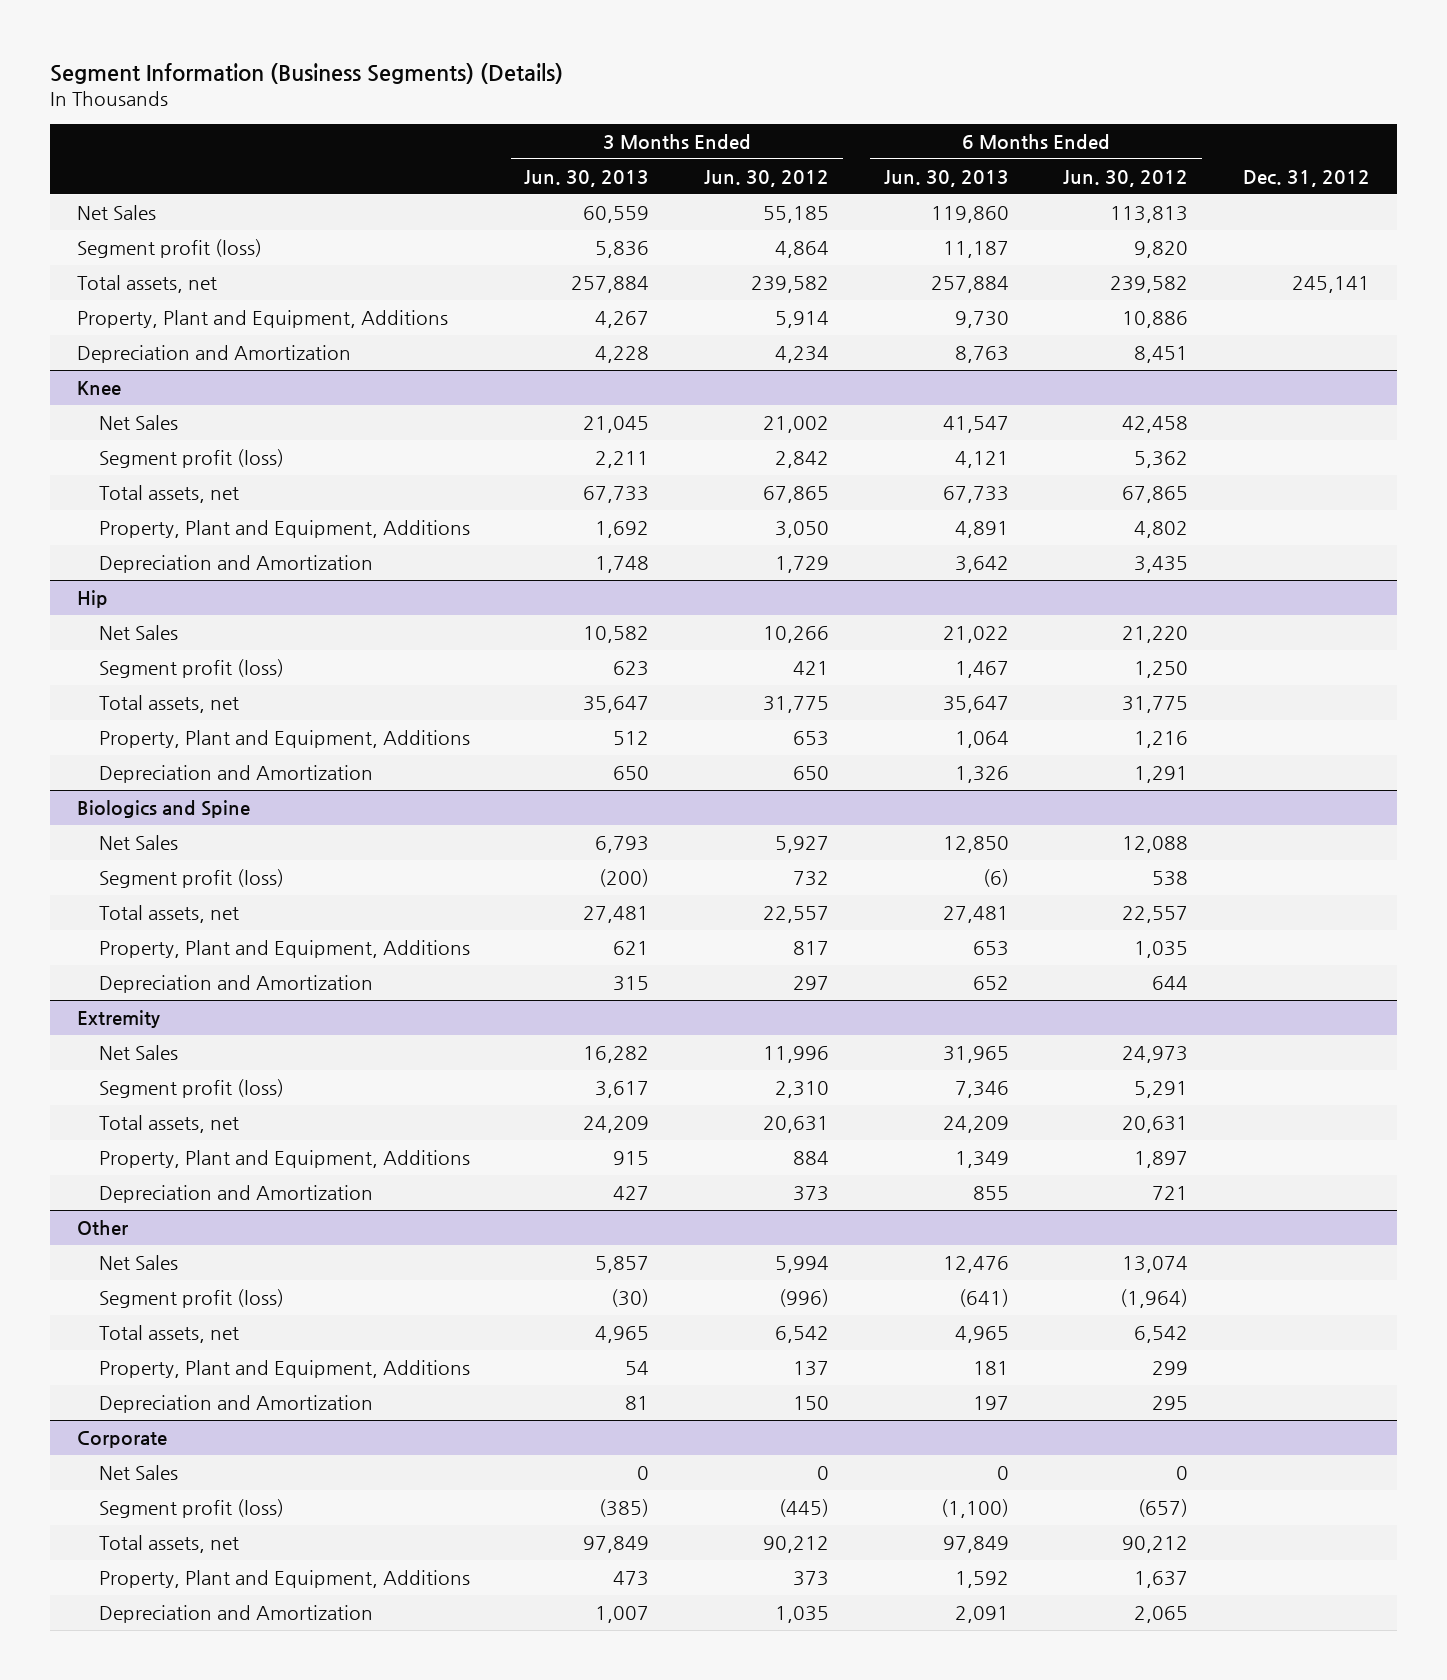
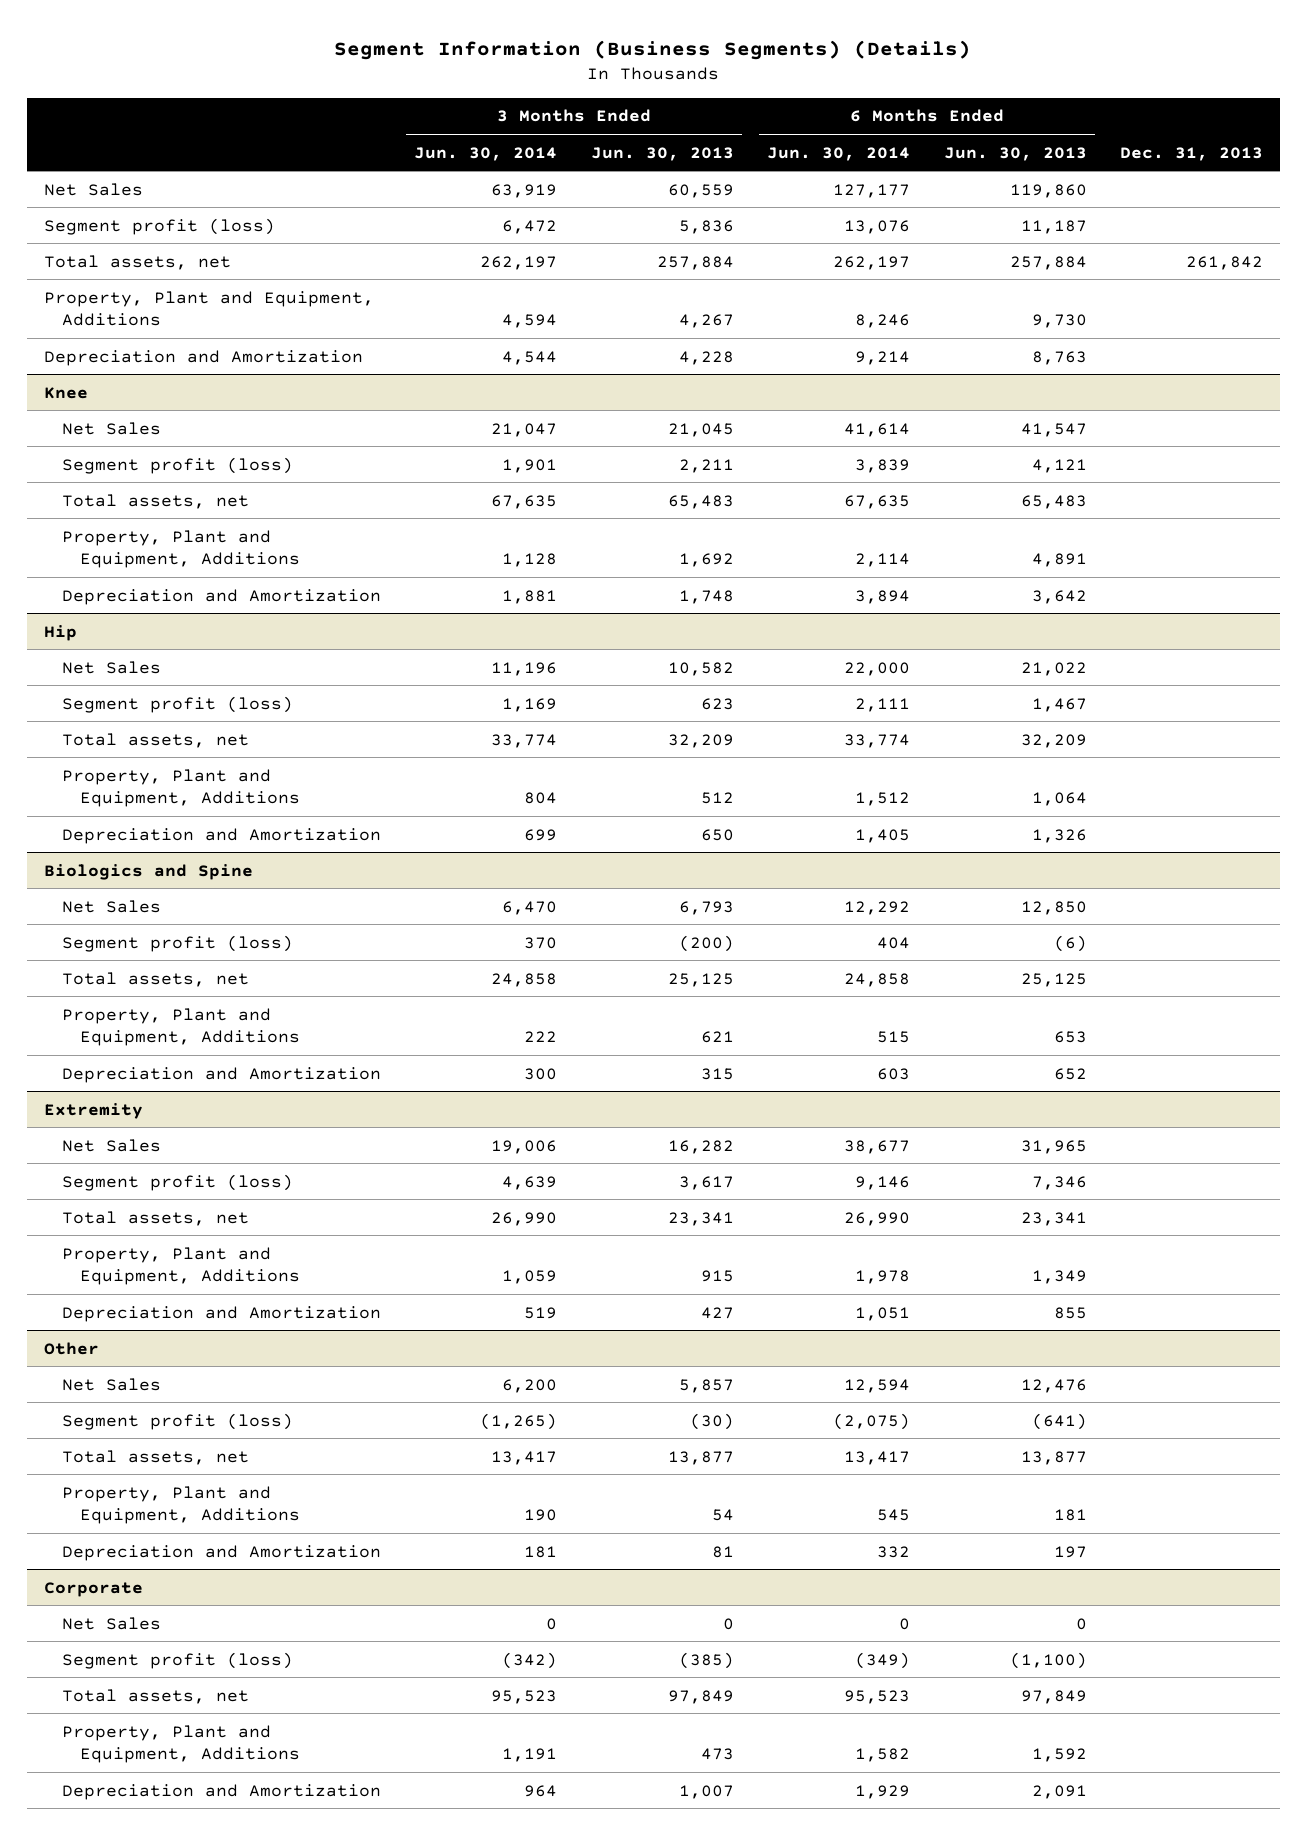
[703,169,829,187] Jun. 30, 2012 -> none
[1063,169,1189,187] Jun. 30, 2012 -> none
[1242,169,1370,187] Dec. 31, 2012 -> none
none -> [414,146,558,161] Jun. 30, 2014
none -> [767,146,911,161] Jun. 30, 2014
none -> [1120,146,1264,161] Dec. 31, 2013
[583,486,650,504] 67,733 -> [667,494,734,509] 65,483
[942,486,1009,504] 67,733 -> [1020,494,1087,509] 65,483
[583,696,650,714] 35,647 -> [667,733,734,748] 32,209
[942,696,1009,714] 35,647 -> [1020,733,1087,748] 32,209
[583,906,650,924] 27,481 -> [667,972,734,987] 25,125
[942,906,1009,924] 27,481 -> [1020,972,1087,987] 25,125
[583,1116,650,1134] 24,209 -> [667,1211,734,1226] 23,341
[942,1116,1009,1134] 24,209 -> [1020,1211,1087,1226] 23,341
[595,1326,650,1344] 4,965 -> [667,1450,734,1465] 13,877
[954,1326,1009,1344] 4,965 -> [1020,1450,1087,1465] 13,877

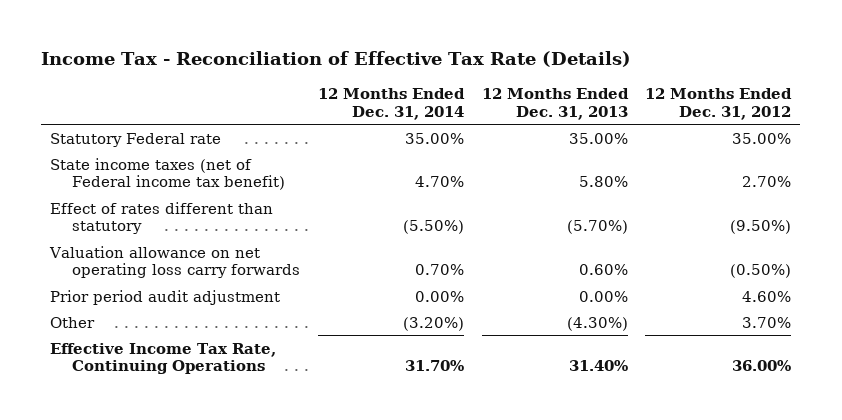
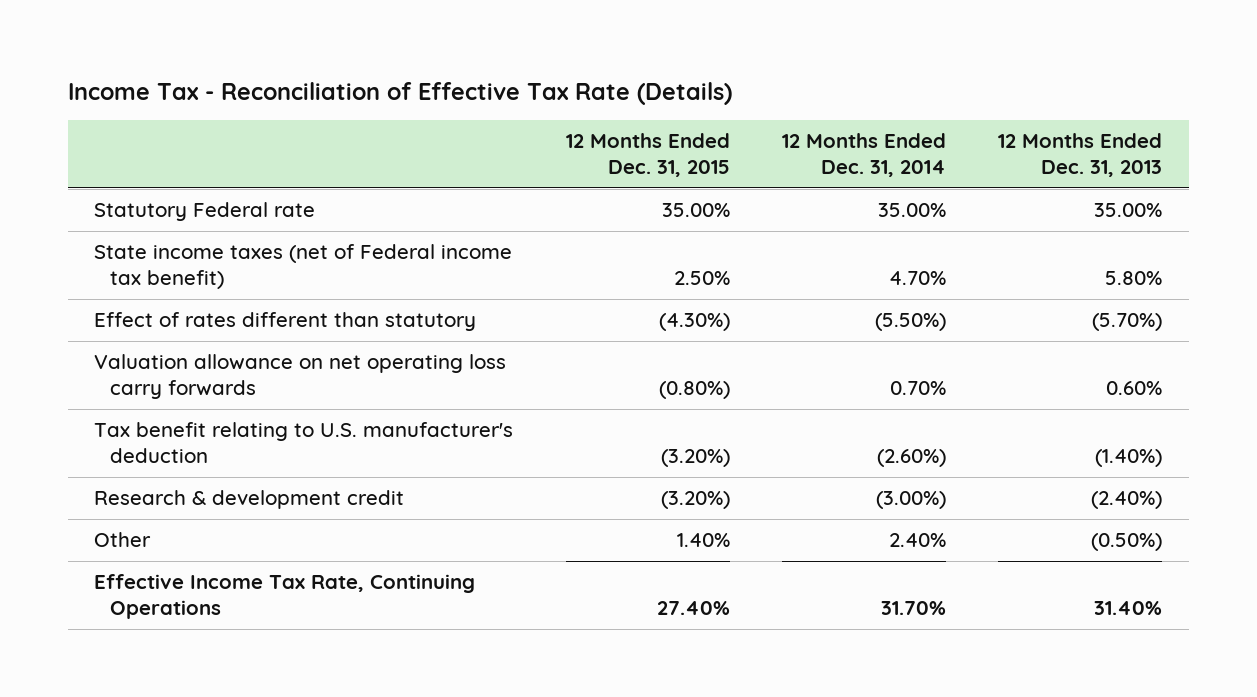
[645,87,793,120] 12 Months Ended Dec. 31, 2012 -> none
none -> [565,133,730,178] 12 Months Ended Dec. 31, 2015
[50,289,281,305] Prior period audit adjustment -> none
none -> [94,421,514,464] Tax benefit relating to U.S. manufacturer's deduction
none -> [94,489,405,509] Research & development credit
[402,316,464,331] (3.20%) -> [889,532,947,547] 2.40%
[566,316,628,331] (4.30%) -> [1091,532,1163,551] (0.50%)

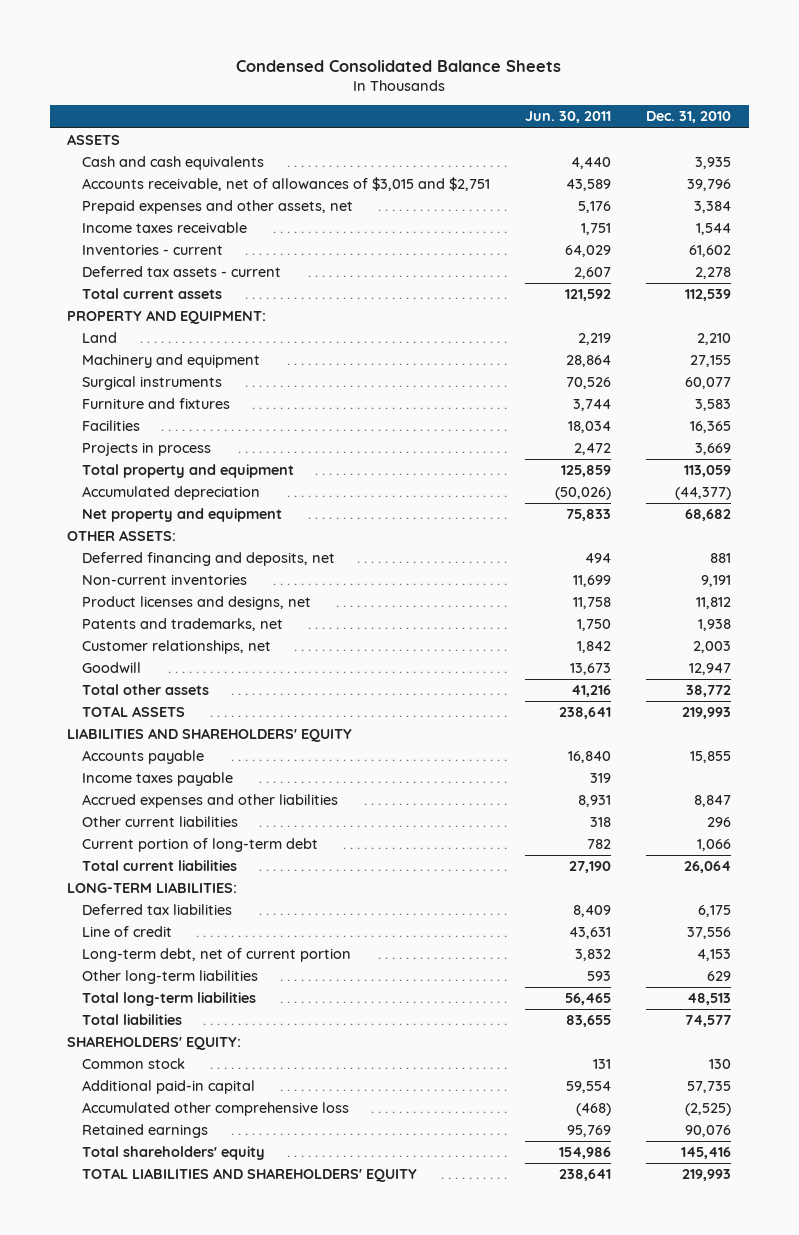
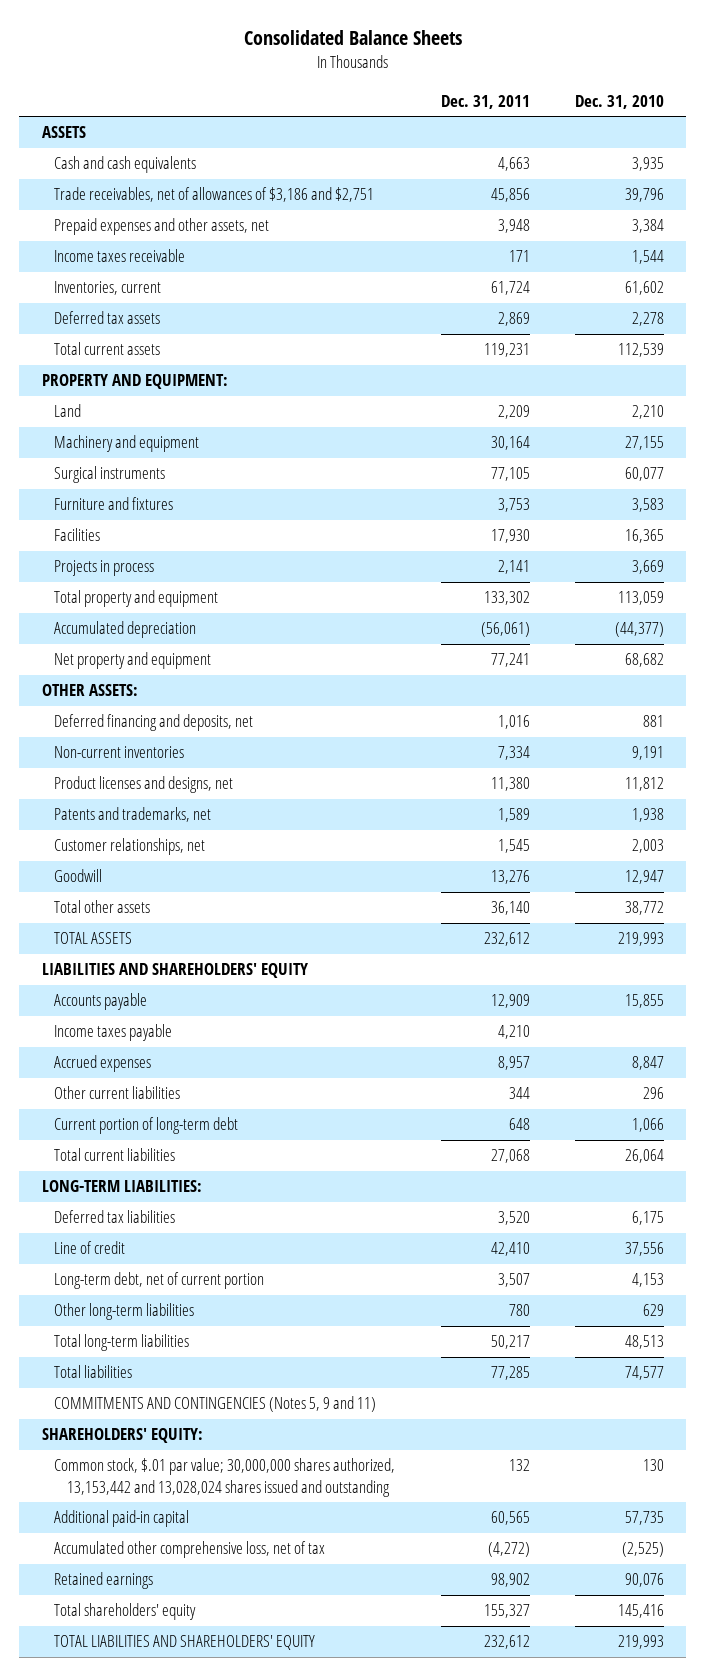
[236,59,562,72] Condensed Consolidated Balance Sheets -> [243,30,462,46] Consolidated Balance Sheets
[524,111,611,124] Jun. 30, 2011 -> none
none -> [440,94,530,109] Dec. 31, 2011
[81,177,490,192] Accounts receivable, net of allowances of $3,015 and $2,751 -> [54,187,375,203] Trade receivables, net of allowances of $3,186 and $2,751
[81,244,223,256] Inventories - current -> [54,281,162,296] Inventories, current
[81,266,281,278] Deferred tax assets - current -> [54,311,161,325] Deferred tax assets
[81,794,338,809] Accrued expenses and other liabilities -> [54,1055,152,1073] Accrued expenses
none -> [54,1396,377,1413] COMMITMENTS AND CONTINGENCIES (Notes 5, 9 and 11)
[81,1058,185,1070] Common stock -> [54,1458,396,1497] Common stock, $.01 par value; 30,000,000 shares authorized, 13,153,442 and 13,028,024 shares issued and outstanding
[81,1102,349,1117] Accumulated other comprehensive loss -> [54,1541,326,1559] Accumulated other comprehensive loss, net of tax

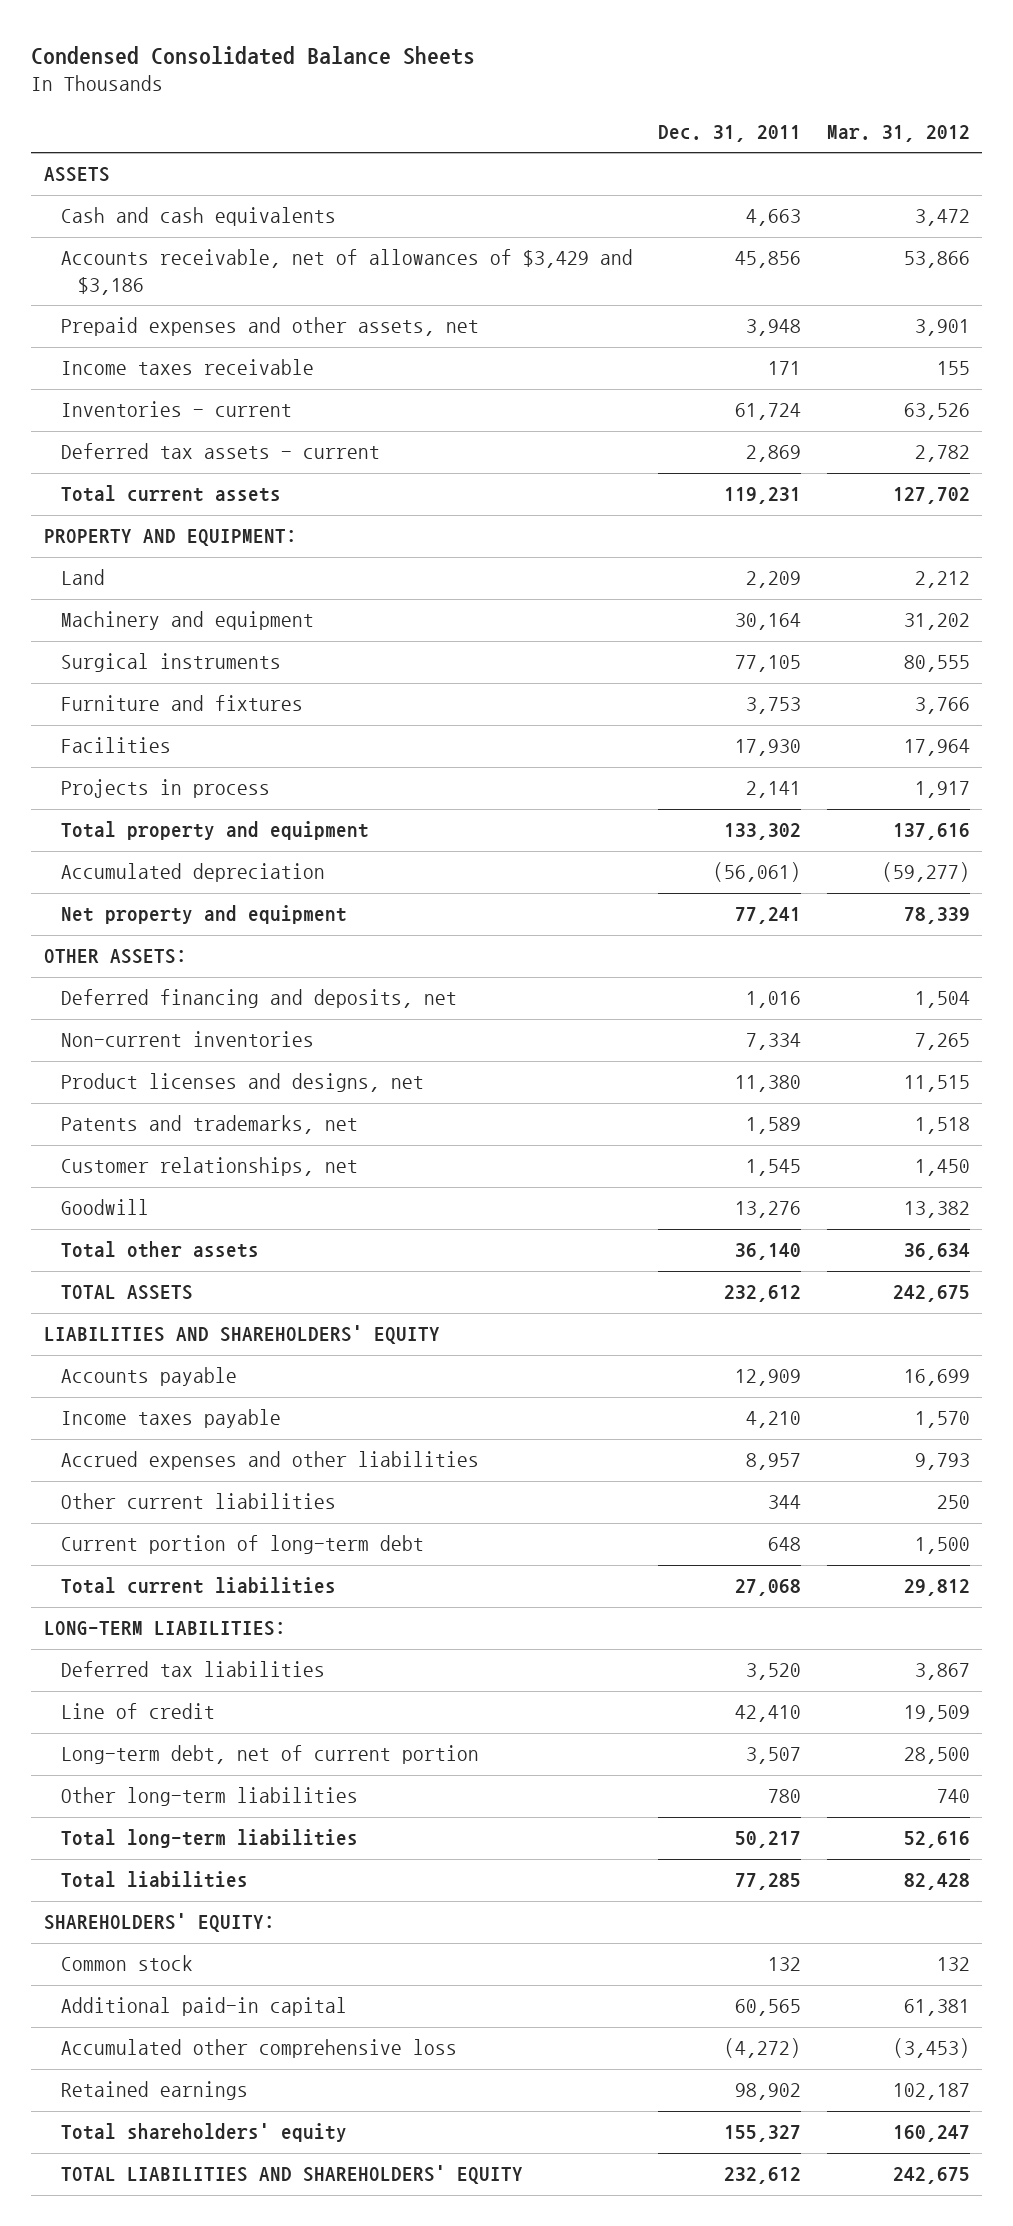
[243,30,462,46] Consolidated Balance Sheets -> [31,45,476,65] Condensed Consolidated Balance Sheets
[574,94,664,109] Dec. 31, 2010 -> none
none -> [826,124,970,142] Mar. 31, 2012
[54,187,375,203] Trade receivables, net of allowances of $3,186 and $2,751 -> [61,249,634,295] Accounts receivable, net of allowances of $3,429 and $3,186
[54,281,162,296] Inventories, current -> [61,401,293,418] Inventories - current
[54,311,161,325] Deferred tax assets -> [61,443,381,460] Deferred tax assets - current
[54,1055,152,1073] Accrued expenses -> [61,1451,480,1471] Accrued expenses and other liabilities
[54,1396,377,1413] COMMITMENTS AND CONTINGENCIES (Notes 5, 9 and 11) -> none
[54,1458,396,1497] Common stock, $.01 par value; 30,000,000 shares authorized, 13,153,442 and 13,028,024 shares issued and outstanding -> [61,1955,194,1972] Common stock
[54,1541,326,1559] Accumulated other comprehensive loss, net of tax -> [61,2039,458,2059] Accumulated other comprehensive loss

